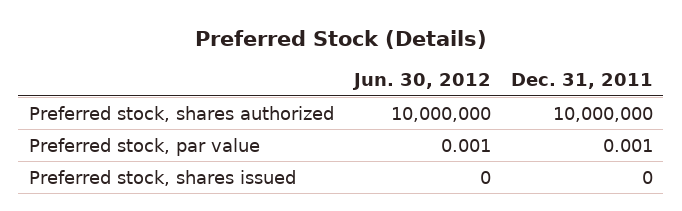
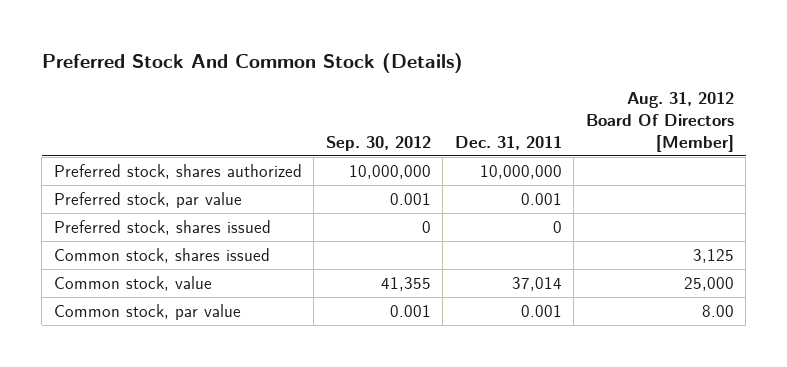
[194,29,487,49] Preferred Stock (Details) -> [41,52,463,73] Preferred Stock And Common Stock (Details)
[351,73,491,91] Jun. 30, 2012 -> none
none -> [325,135,431,151] Sep. 30, 2012
none -> [585,92,734,152] Aug. 31, 2012 Board Of Directors [Member]
none -> [53,247,270,263] Common stock, shares issued
none -> [53,275,212,291] Common stock, value
none -> [53,303,241,320] Common stock, par value

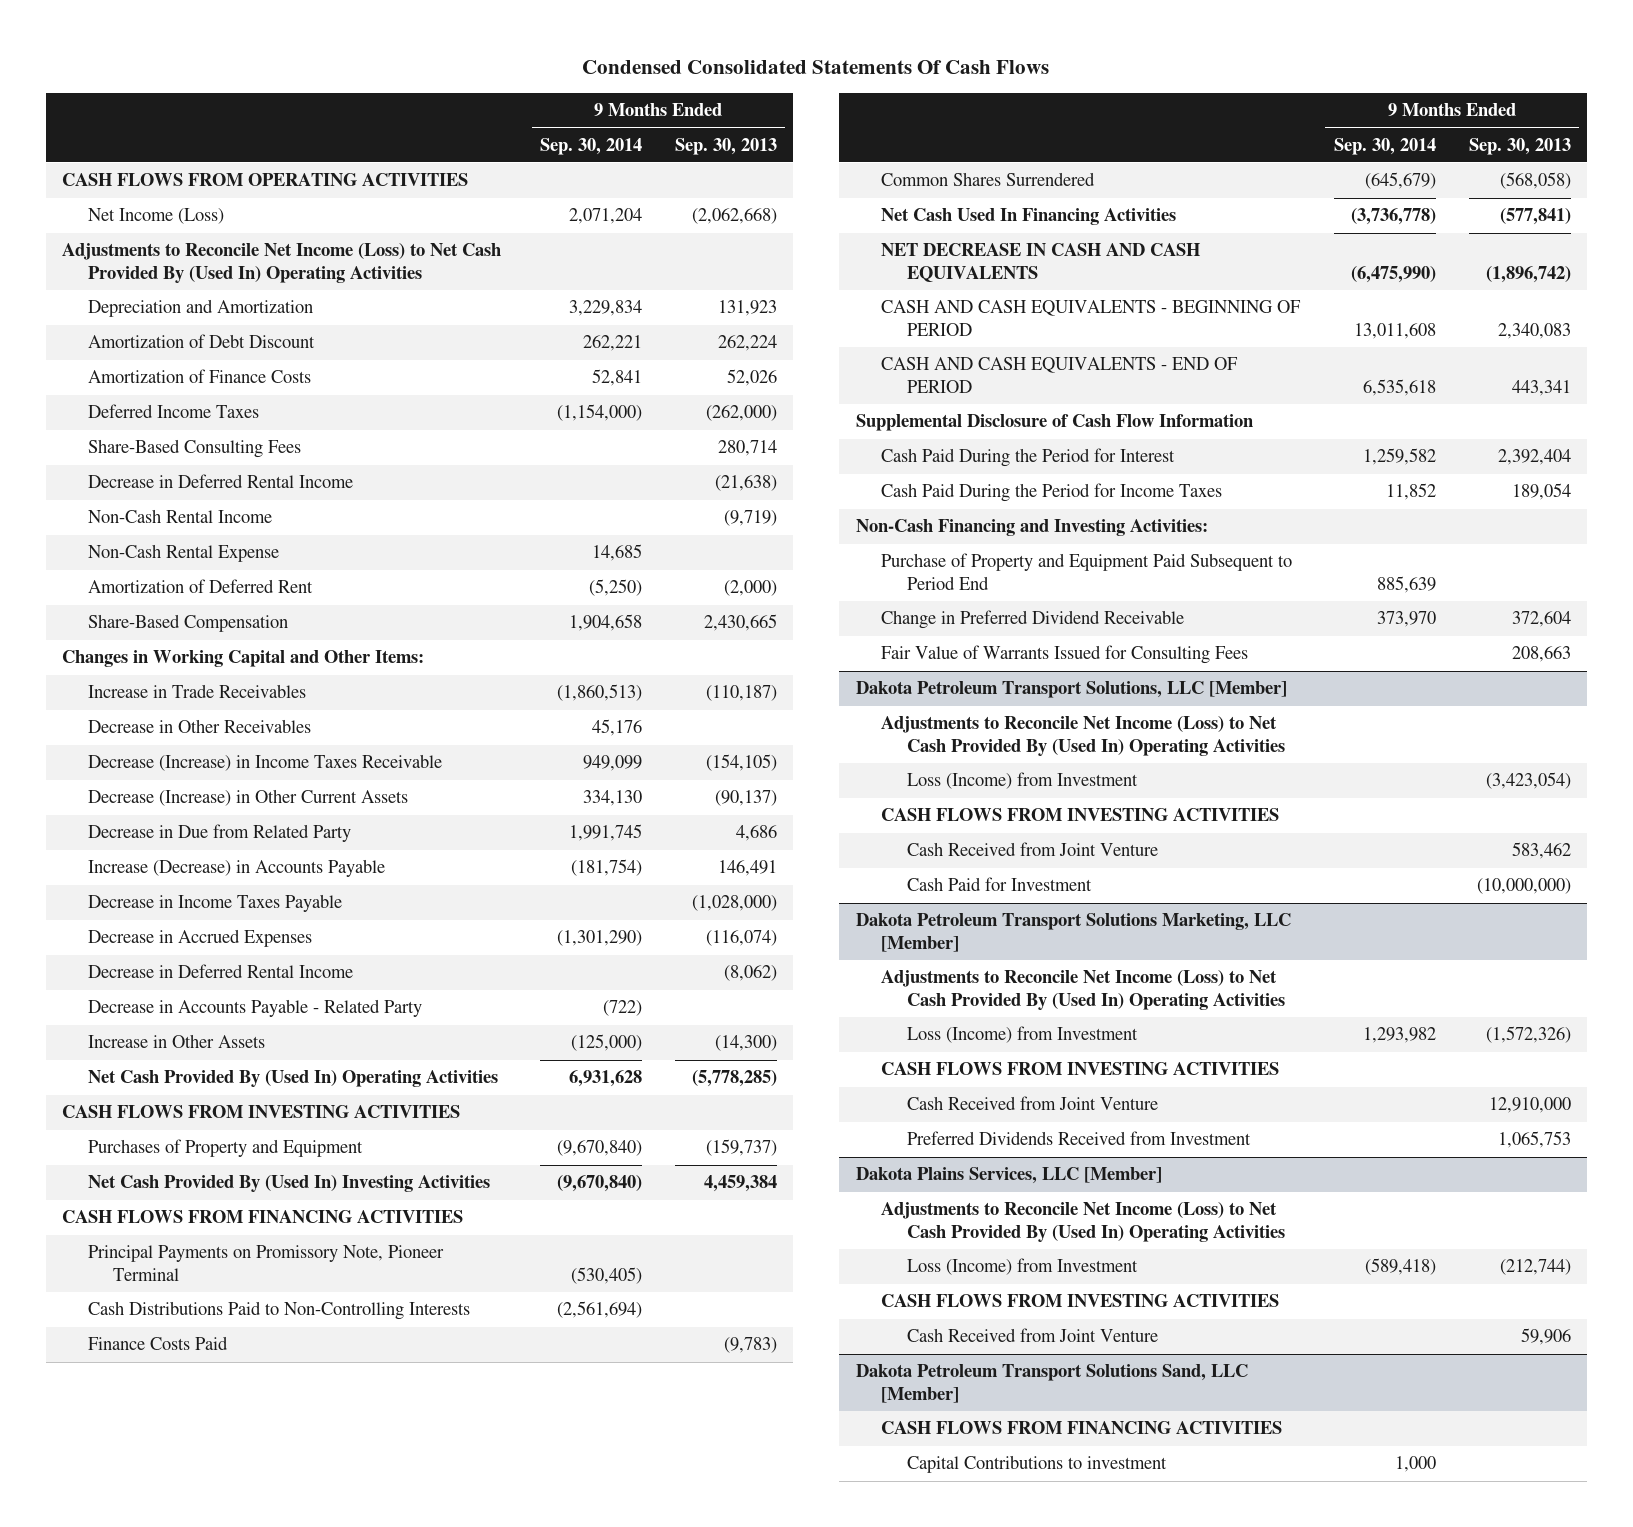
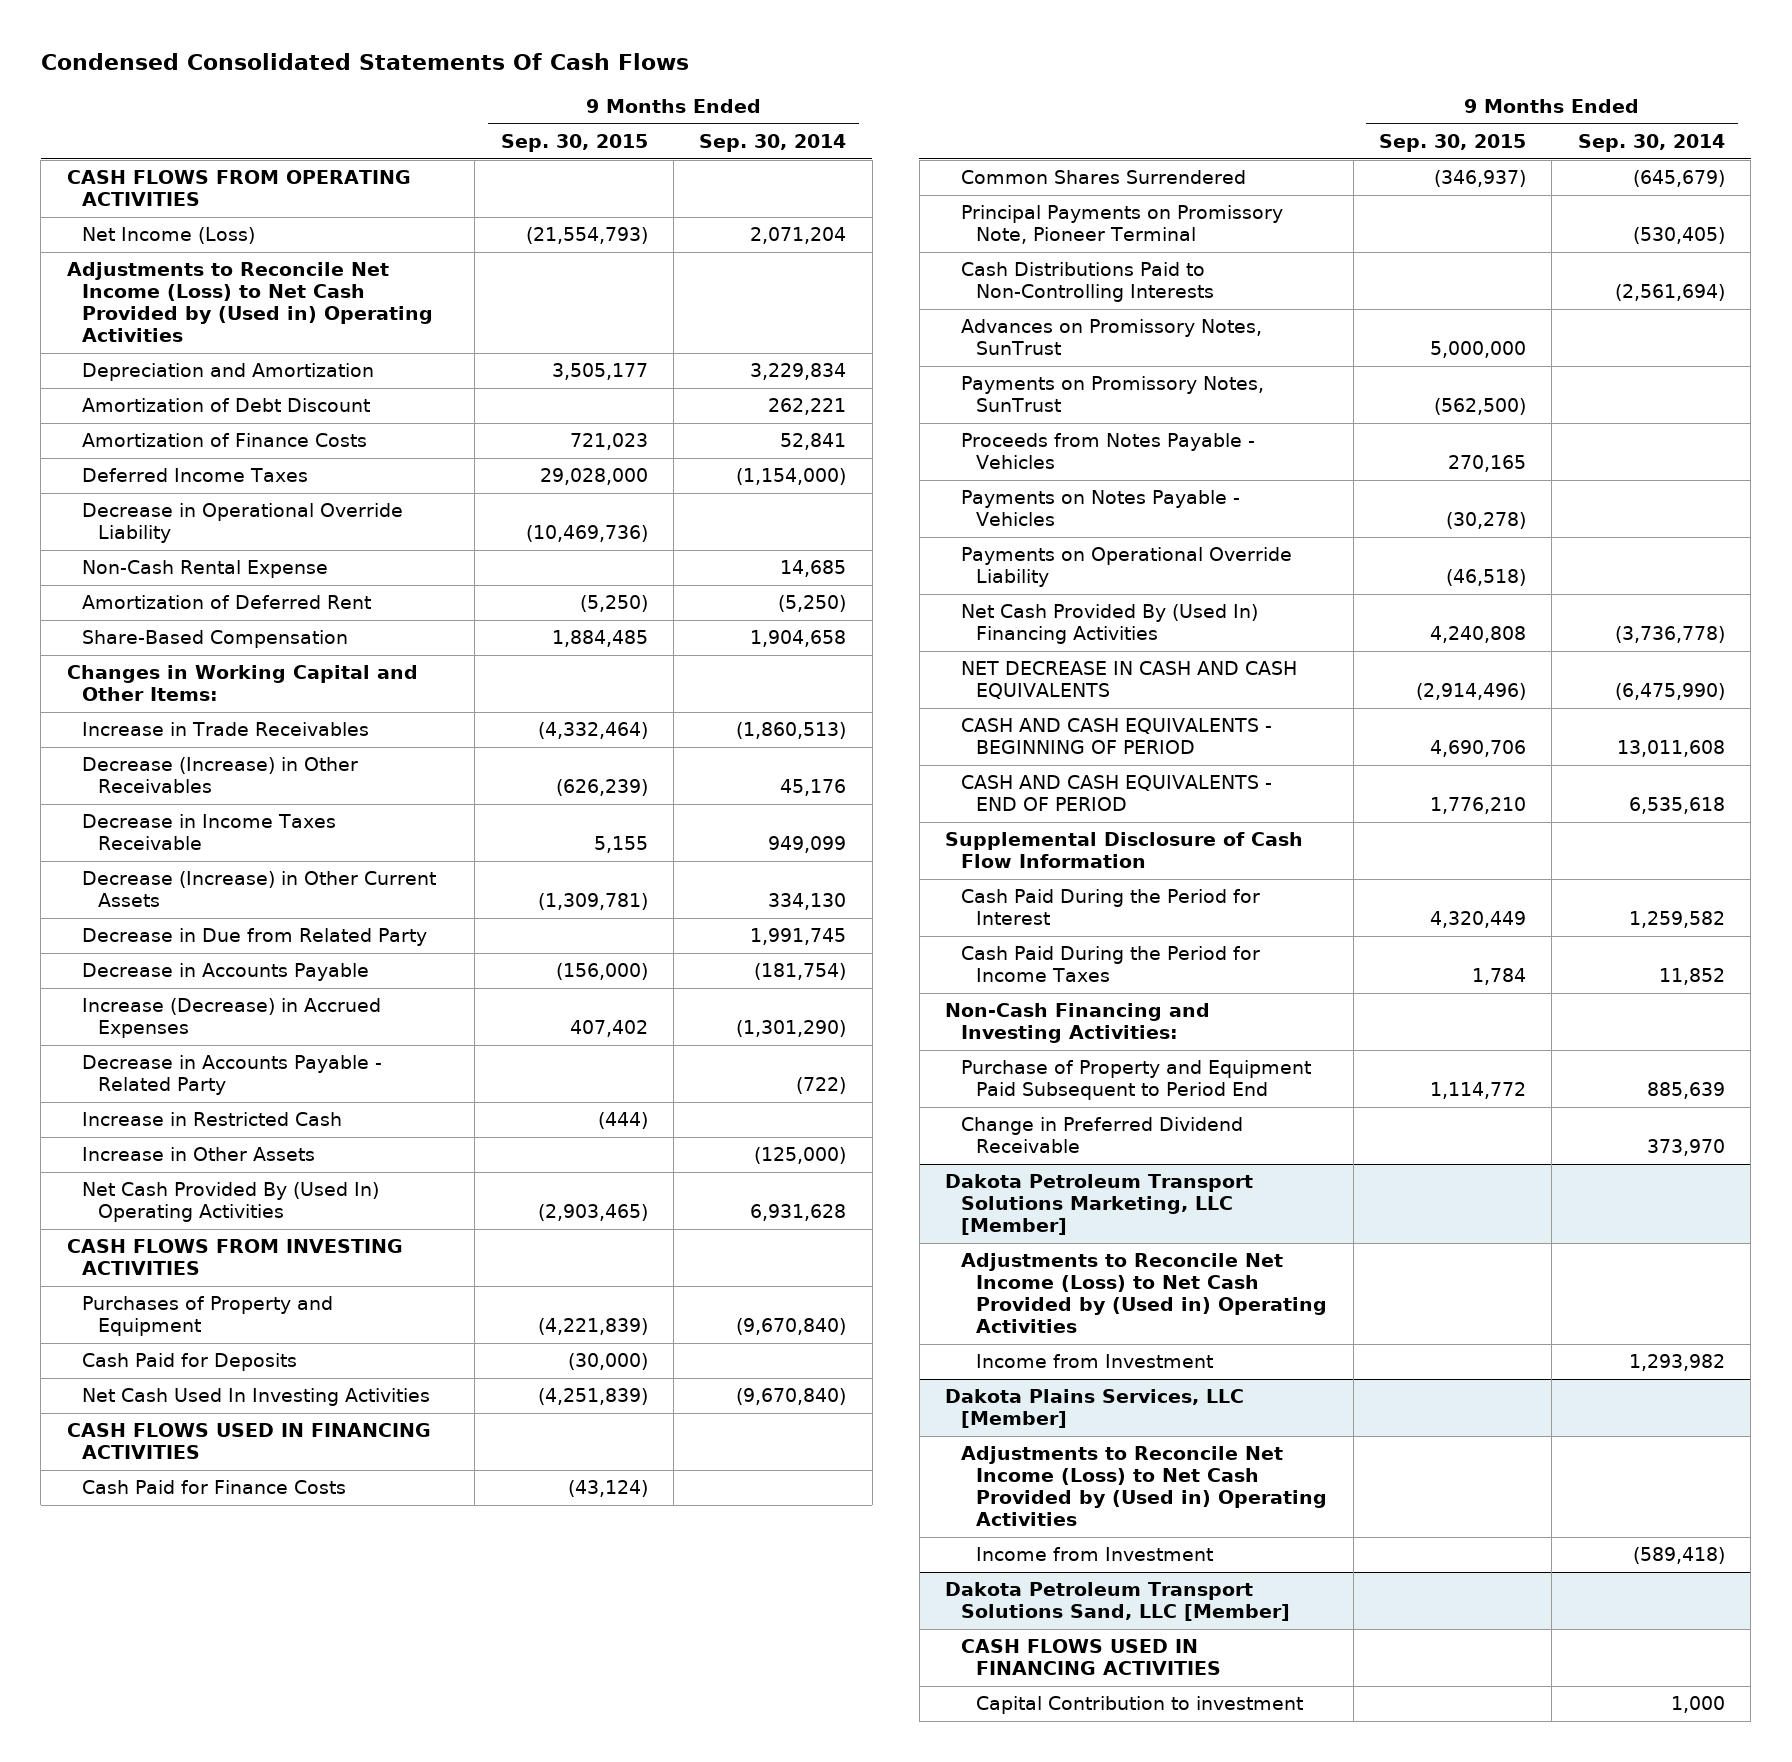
[674,137,777,155] Sep. 30, 2013 -> none
none -> [500,134,648,153] Sep. 30, 2015
[62,243,502,283] Adjustments to Reconcile Net Income (Loss) to Net Cash Provided By (Used In) Operating Activities -> [66,262,434,343] Adjustments to Reconcile Net Income (Loss) to Net Cash Provided by (Used in) Operating Activities
[87,439,301,459] Share-Based Consulting Fees -> none
[87,474,353,489] Decrease in Deferred Rental Income -> none
[87,509,272,524] Non-Cash Rental Income -> none
none -> [82,503,404,544] Decrease in Operational Override Liability
[87,719,311,734] Decrease in Other Receivables -> [82,757,359,794] Decrease (Increase) in Other Receivables
[87,754,442,772] Decrease (Increase) in Income Taxes Receivable -> [82,814,337,851] Decrease in Income Taxes Receivable
[87,894,342,913] Decrease in Income Taxes Payable -> none
[87,964,353,979] Decrease in Deferred Rental Income -> none
[87,859,385,878] Increase (Decrease) in Accounts Payable -> [82,963,370,982] Decrease in Accounts Payable
[87,929,312,948] Decrease in Accrued Expenses -> [82,998,382,1039] Increase (Decrease) in Accrued Expenses
none -> [82,1112,343,1127] Increase in Restricted Cash
none -> [82,1353,298,1372] Cash Paid for Deposits
[87,1175,490,1193] Net Cash Provided By (Used In) Investing Activities -> [82,1388,431,1407] Net Cash Used In Investing Activities
[62,1210,464,1224] CASH FLOWS FROM FINANCING ACTIVITIES -> [66,1423,431,1460] CASH FLOWS USED IN FINANCING ACTIVITIES
none -> [82,1480,347,1495] Cash Paid for Finance Costs
[881,172,1096,187] Common Shares Surrendered -> [960,170,1246,185] Common Shares Surrendered
[87,1336,228,1351] Finance Costs Paid -> none
none -> [960,319,1262,356] Advances on Promissory Notes, SunTrust
none -> [960,376,1264,413] Payments on Promissory Notes, SunTrust
none -> [960,433,1255,470] Proceeds from Notes Payable - Vehicles
none -> [960,490,1240,527] Payments on Notes Payable - Vehicles
none -> [960,547,1292,588] Payments on Operational Override Liability
[881,208,1177,226] Net Cash Used In Financing Activities -> [960,604,1258,645] Net Cash Provided By (Used In) Financing Activities
[881,645,1249,665] Fair Value of Warrants Issued for Consulting Fees -> none
[855,681,1287,699] Dakota Petroleum Transport Solutions, LLC [Member] -> none
[881,716,1285,756] Adjustments to Reconcile Net Income (Loss) to Net Cash Provided By (Used In) Operating Activities -> none
[906,772,1138,790] Loss (Income) from Investment -> none
[881,808,1280,822] CASH FLOWS FROM INVESTING ACTIVITIES -> none
[906,842,1158,857] Cash Received from Joint Venture -> none
[906,877,1092,892] Cash Paid for Investment -> none
[881,1062,1280,1076] CASH FLOWS FROM INVESTING ACTIVITIES -> none
[906,1096,1158,1111] Cash Received from Joint Venture -> none
[906,1131,1251,1146] Preferred Dividends Received from Investment -> none
[881,970,1285,1010] Adjustments to Reconcile Net Income (Loss) to Net Cash Provided By (Used In) Operating Activities -> [960,1253,1328,1334] Adjustments to Reconcile Net Income (Loss) to Net Cash Provided by (Used in) Operating Activities
[906,1026,1138,1044] Loss (Income) from Investment -> [976,1354,1214,1369] Income from Investment
[881,1294,1280,1308] CASH FLOWS FROM INVESTING ACTIVITIES -> none
[906,1328,1158,1343] Cash Received from Joint Venture -> none
[881,1202,1285,1242] Adjustments to Reconcile Net Income (Loss) to Net Cash Provided By (Used In) Operating Activities -> [960,1446,1328,1527] Adjustments to Reconcile Net Income (Loss) to Net Cash Provided by (Used in) Operating Activities
[906,1258,1138,1276] Loss (Income) from Investment -> [976,1547,1214,1562] Income from Investment
[881,1421,1283,1435] CASH FLOWS FROM FINANCING ACTIVITIES -> [960,1639,1222,1676] CASH FLOWS USED IN FINANCING ACTIVITIES
[906,1455,1167,1474] Capital Contributions to investment -> [976,1696,1304,1715] Capital Contribution to investment

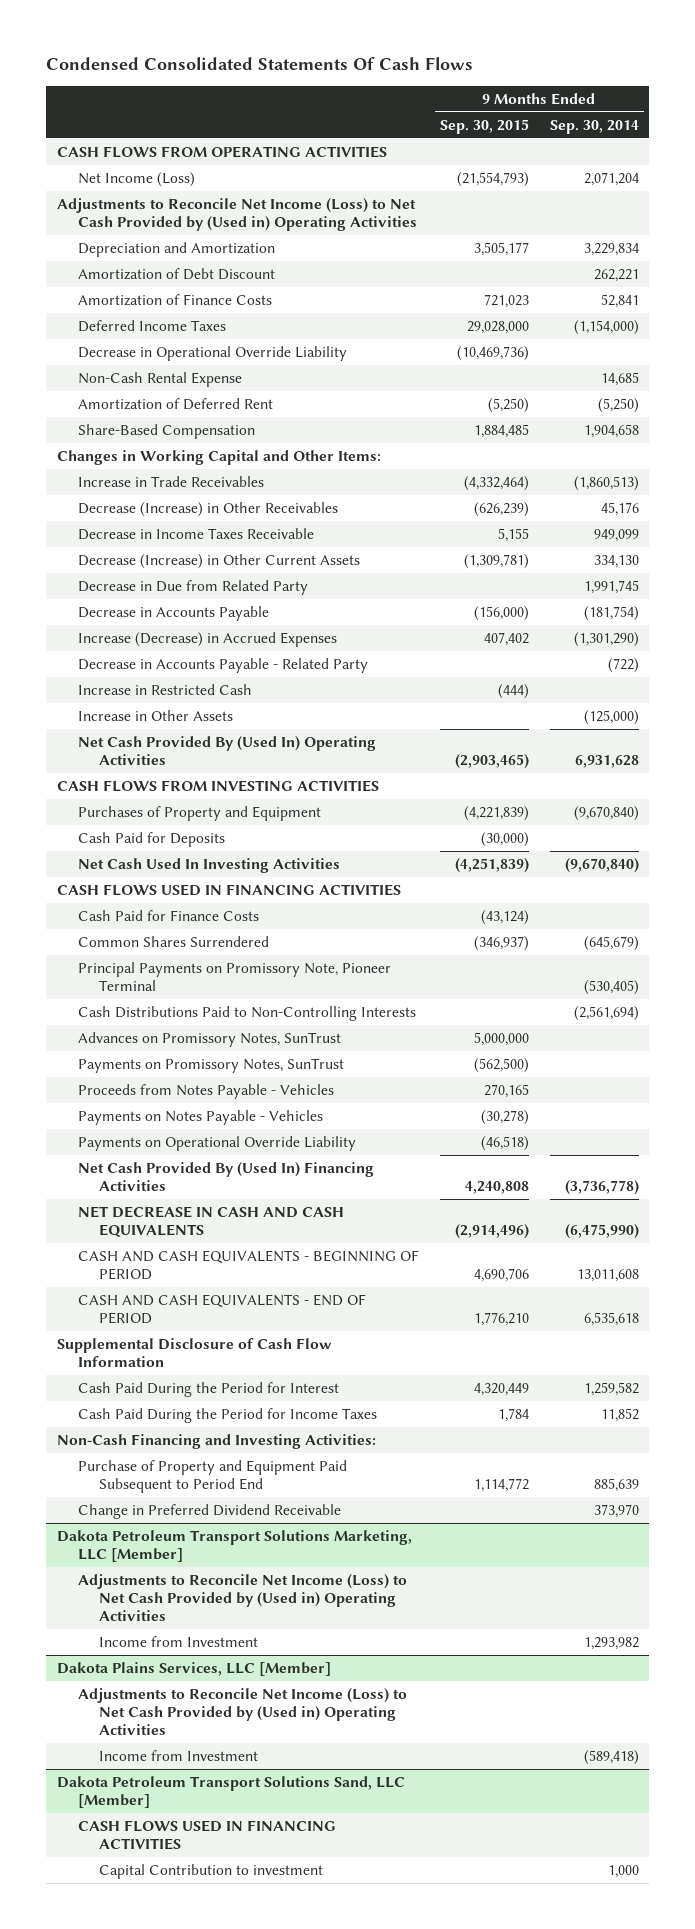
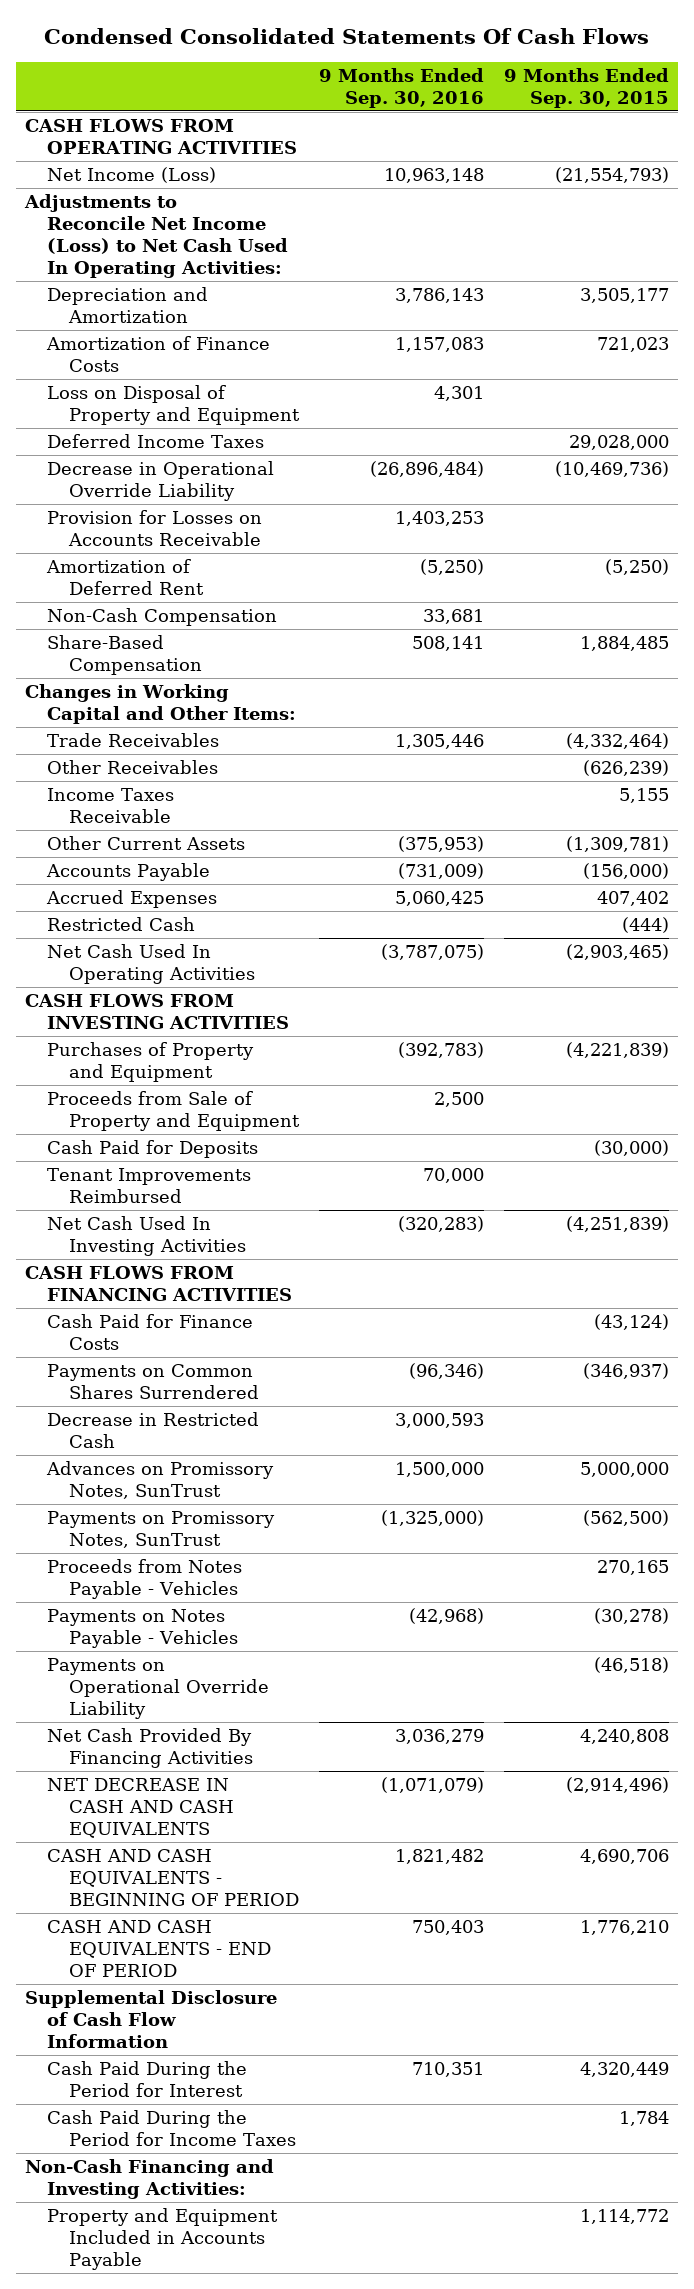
[549,119,639,134] Sep. 30, 2014 -> none
none -> [318,67,484,108] 9 Months Ended Sep. 30, 2016
[56,197,417,231] Adjustments to Reconcile Net Income (Loss) to Net Cash Provided by (Used in) Operating Activities -> [24,194,289,279] Adjustments to Reconcile Net Income (Loss) to Net Cash Used In Operating Activities:
[77,267,275,280] Amortization of Debt Discount -> none
none -> [47,385,301,426] Loss on Disposal of Property and Equipment
[77,371,242,387] Non-Cash Rental Expense -> none
none -> [47,510,263,547] Provision for Losses on Accounts Receivable
none -> [47,608,278,627] Non-Cash Compensation
[77,579,308,595] Decrease in Due from Related Party -> none
[77,657,368,673] Decrease in Accounts Payable - Related Party -> none
[77,709,233,721] Increase in Other Assets -> none
[77,475,264,487] Increase in Trade Receivables -> [47,733,220,748] Trade Receivables
[77,501,338,517] Decrease (Increase) in Other Receivables -> [47,760,219,775] Other Receivables
[77,527,314,540] Decrease in Income Taxes Receivable -> [47,788,175,824] Income Taxes Receivable
[77,553,360,569] Decrease (Increase) in Other Current Assets -> [47,836,246,851] Other Current Assets
[77,605,269,621] Decrease in Accounts Payable -> [46,863,211,882] Accounts Payable
[77,631,337,647] Increase (Decrease) in Accrued Expenses -> [46,890,218,909] Accrued Expenses
[77,683,252,695] Increase in Restricted Cash -> [47,917,196,932] Restricted Cash
[77,735,376,765] Net Cash Provided By (Used In) Operating Activities -> [47,944,256,985] Net Cash Used In Operating Activities
none -> [47,1091,301,1132] Proceeds from Sale of Property and Equipment
none -> [47,1168,252,1204] Tenant Improvements Reimbursed
[56,883,401,896] CASH FLOWS USED IN FINANCING ACTIVITIES -> [25,1266,293,1302] CASH FLOWS FROM FINANCING ACTIVITIES
[77,961,391,991] Principal Payments on Promissory Note, Pioneer Terminal -> none
[77,1005,416,1021] Cash Distributions Paid to Non-Controlling Interests -> none
[77,935,269,947] Common Shares Surrendered -> [47,1364,260,1400] Payments on Common Shares Surrendered
none -> [47,1412,260,1449] Decrease in Restricted Cash
[77,1161,374,1191] Net Cash Provided By (Used In) Financing Activities -> [47,1728,254,1769] Net Cash Provided By Financing Activities
[77,1503,341,1519] Change in Preferred Dividend Receivable -> none
[56,1529,412,1562] Dakota Petroleum Transport Solutions Marketing, LLC [Member] -> none
[77,1573,407,1621] Adjustments to Reconcile Net Income (Loss) to Net Cash Provided by (Used in) Operating Activities -> none
[99,1635,259,1647] Income from Investment -> none
[56,1661,331,1676] Dakota Plains Services, LLC [Member] -> none
[77,1687,407,1735] Adjustments to Reconcile Net Income (Loss) to Net Cash Provided by (Used in) Operating Activities -> none
[99,1749,259,1761] Income from Investment -> none
[56,1775,405,1808] Dakota Petroleum Transport Solutions Sand, LLC [Member] -> none
[77,1819,336,1850] CASH FLOWS USED IN FINANCING ACTIVITIES -> none
[99,1863,324,1879] Capital Contribution to investment -> none
[77,1459,347,1493] Purchase of Property and Equipment Paid Subsequent to Period End -> [47,2208,279,2271] Property and Equipment Included in Accounts Payable

